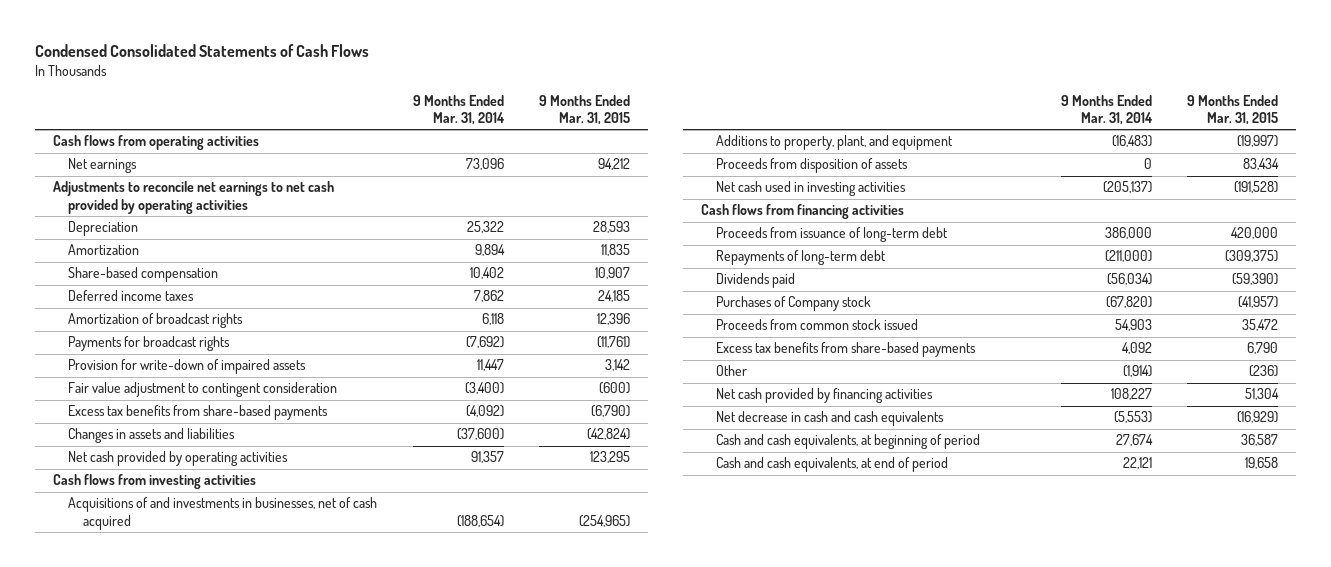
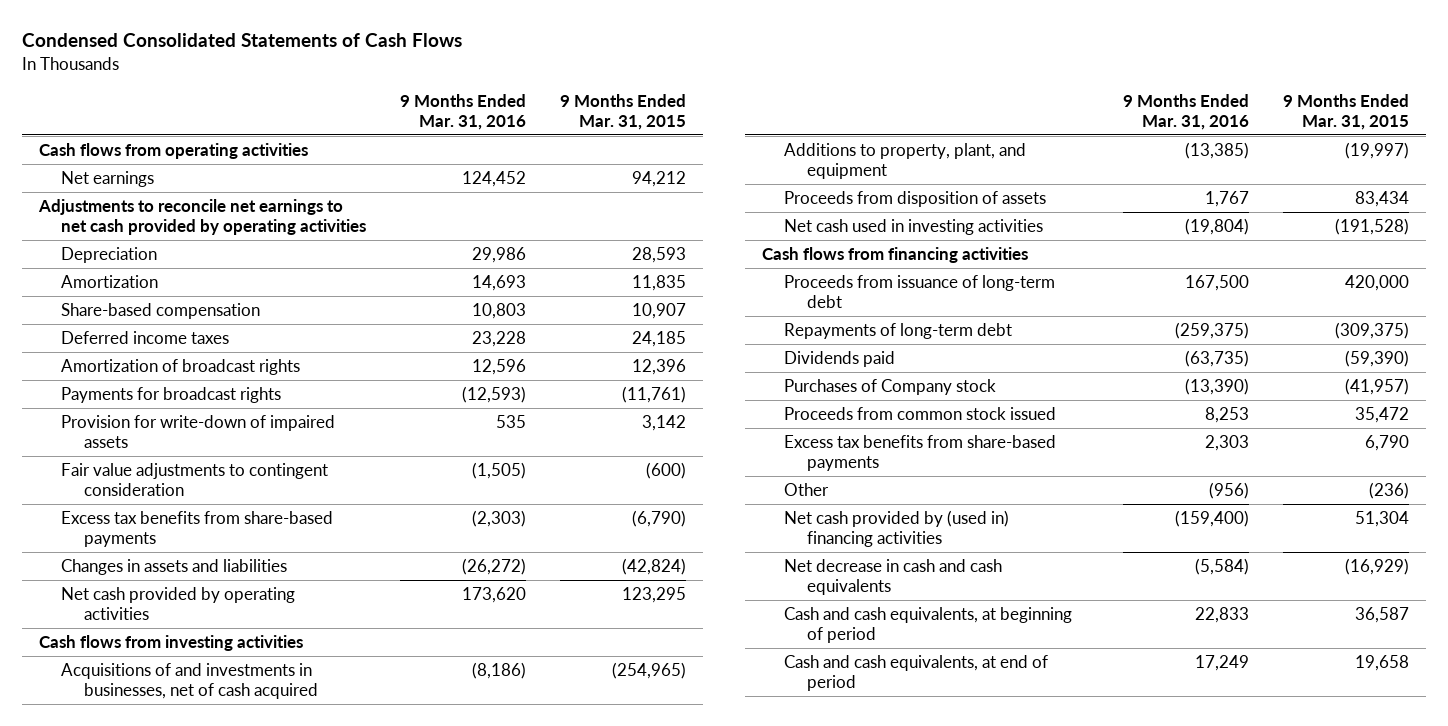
[412,95,505,126] 9 Months Ended Mar. 31, 2014 -> none
none -> [400,93,527,130] 9 Months Ended Mar. 31, 2016
[68,382,338,398] Fair value adjustment to contingent consideration -> [61,463,329,497] Fair value adjustments to contingent consideration
[715,388,933,404] Net cash provided by financing activities -> [784,510,1010,548] Net cash provided by (used in) financing activities

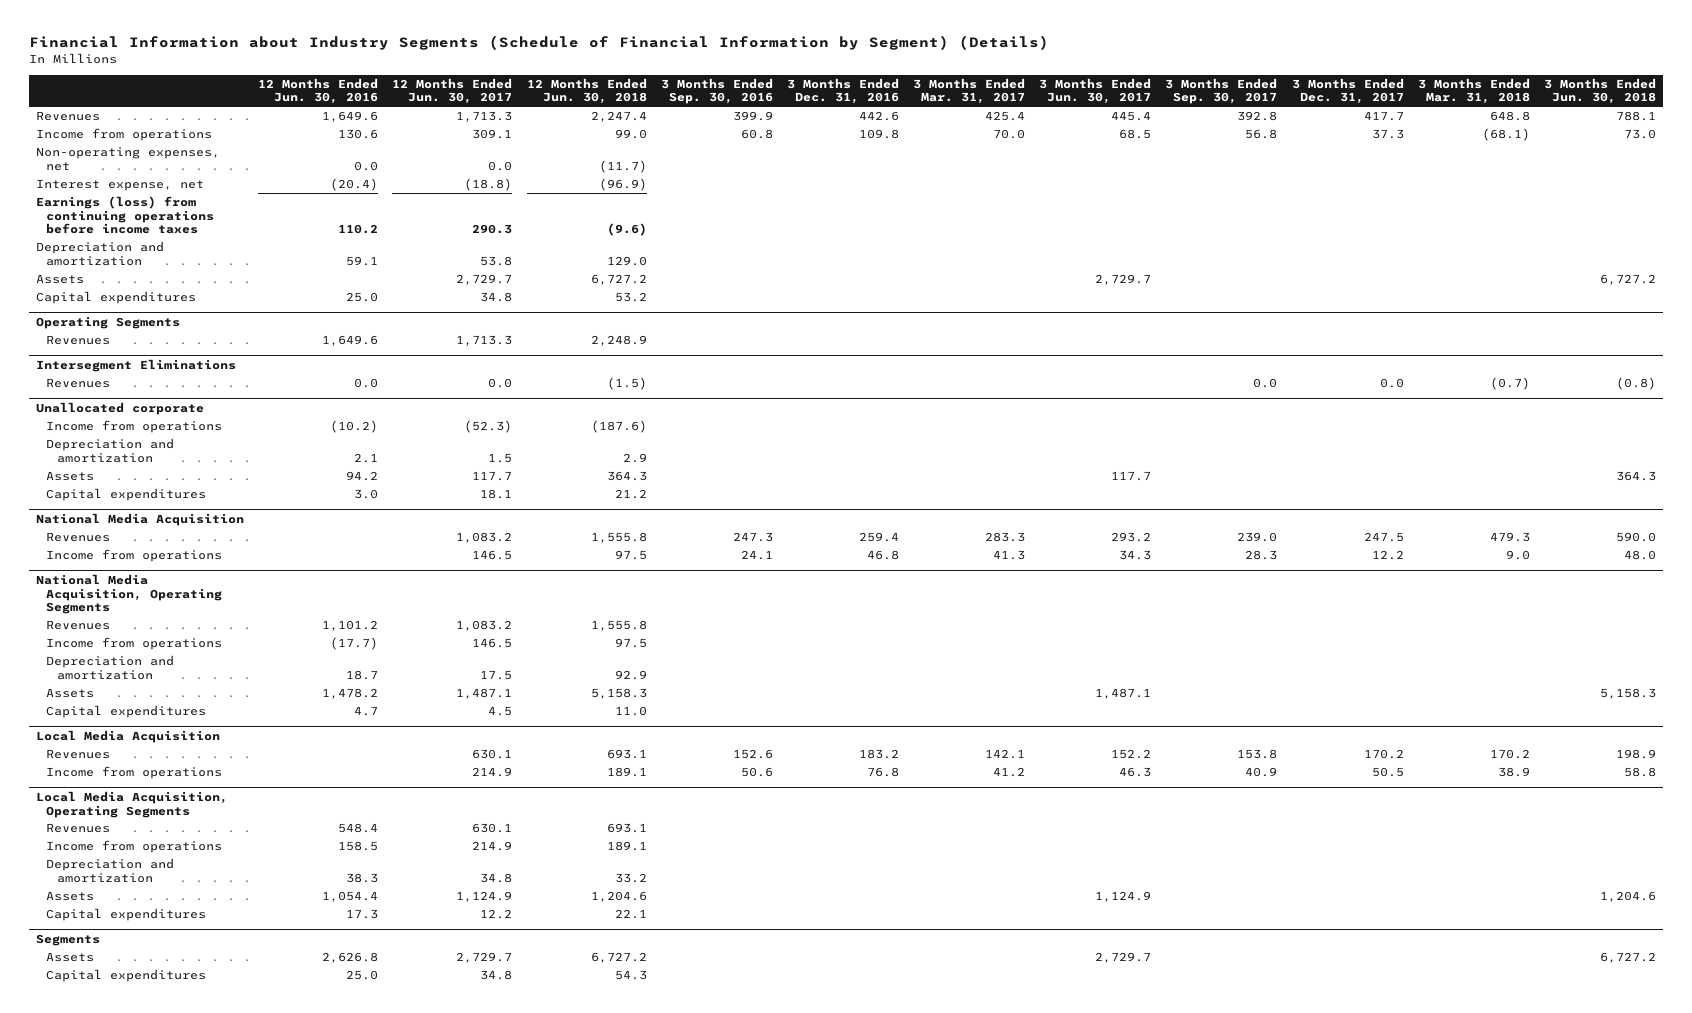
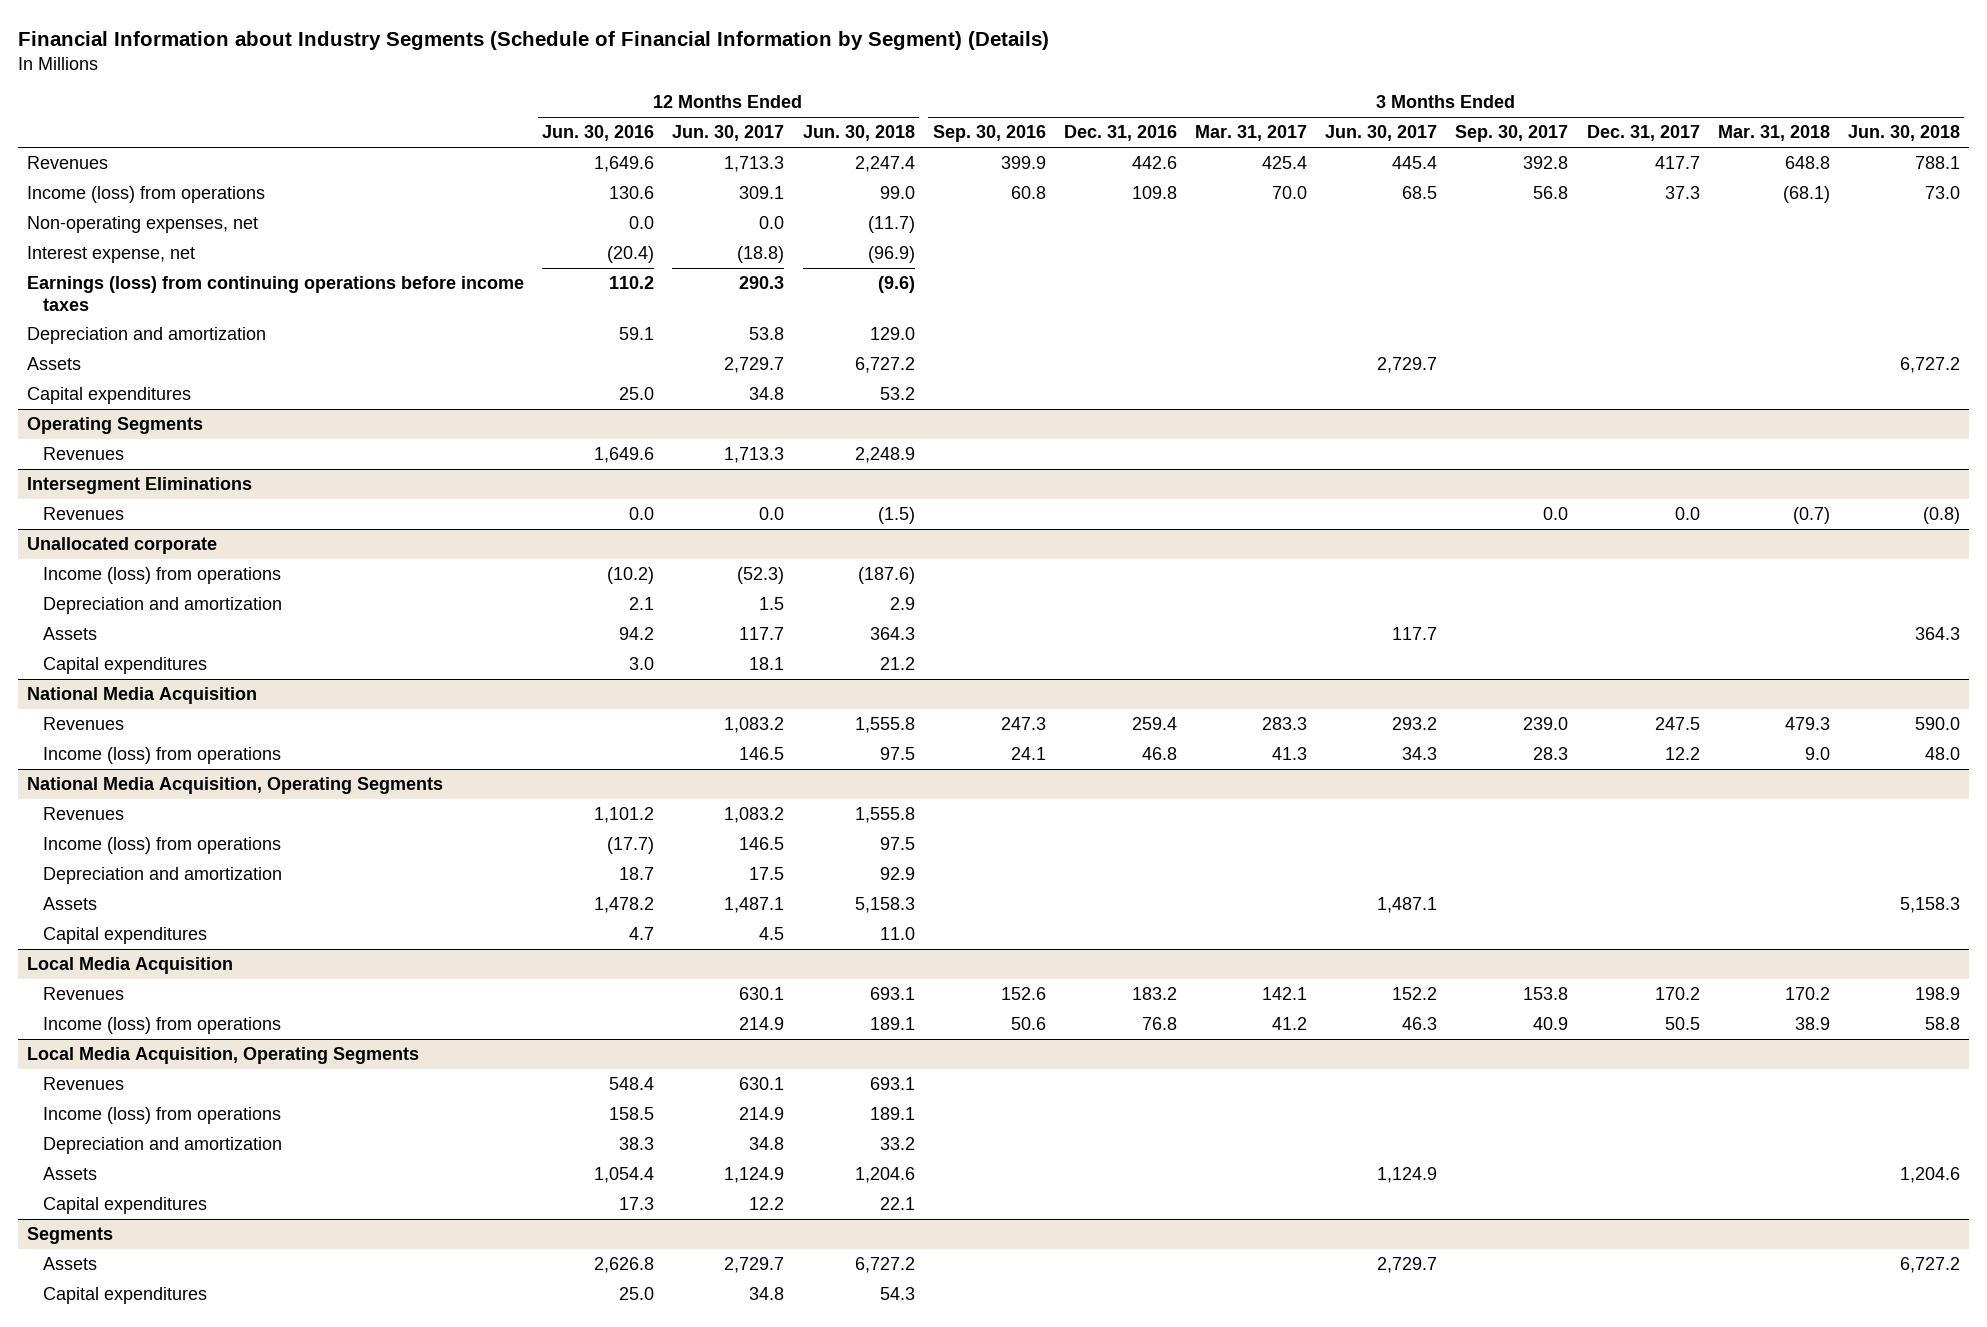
[36,127,213,141] Income from operations -> [27,186,266,204] Income (loss) from operations
[46,419,223,433] Income from operations -> [42,567,281,585] Income (loss) from operations
[46,548,223,562] Income from operations -> [42,747,281,765] Income (loss) from operations
[46,636,223,650] Income from operations -> [42,837,281,855] Income (loss) from operations
[46,765,223,779] Income from operations -> [42,1017,281,1035] Income (loss) from operations
[46,839,223,853] Income from operations -> [42,1107,281,1125] Income (loss) from operations

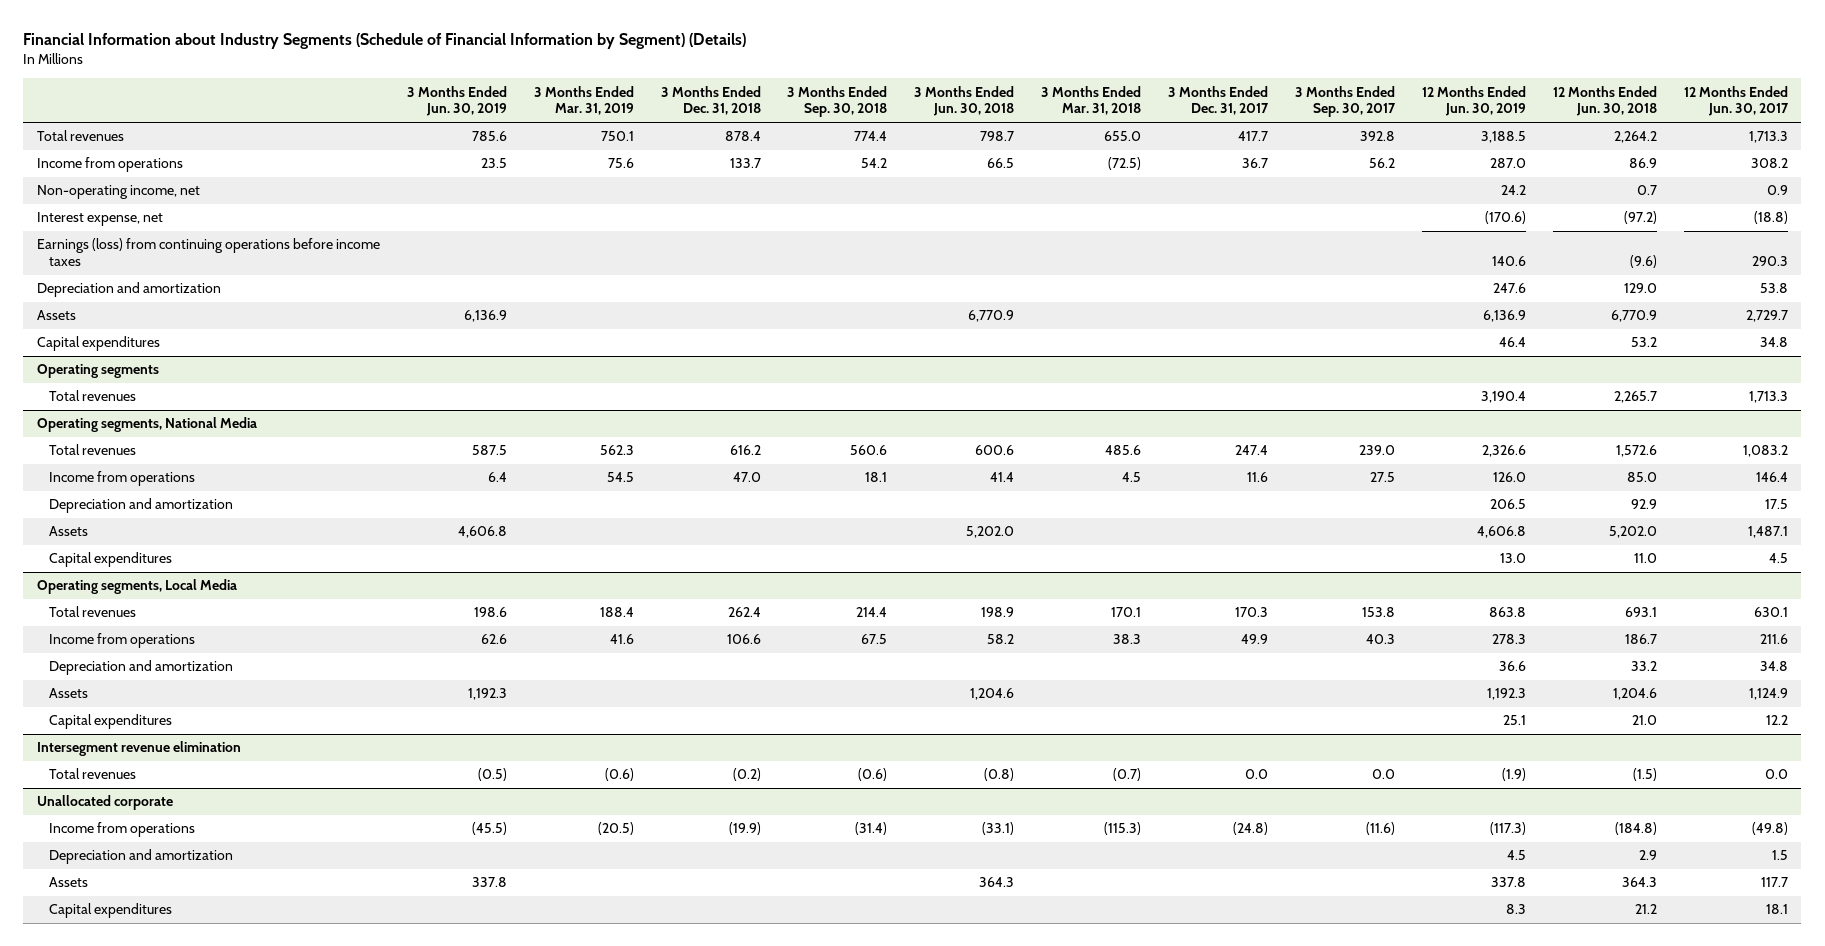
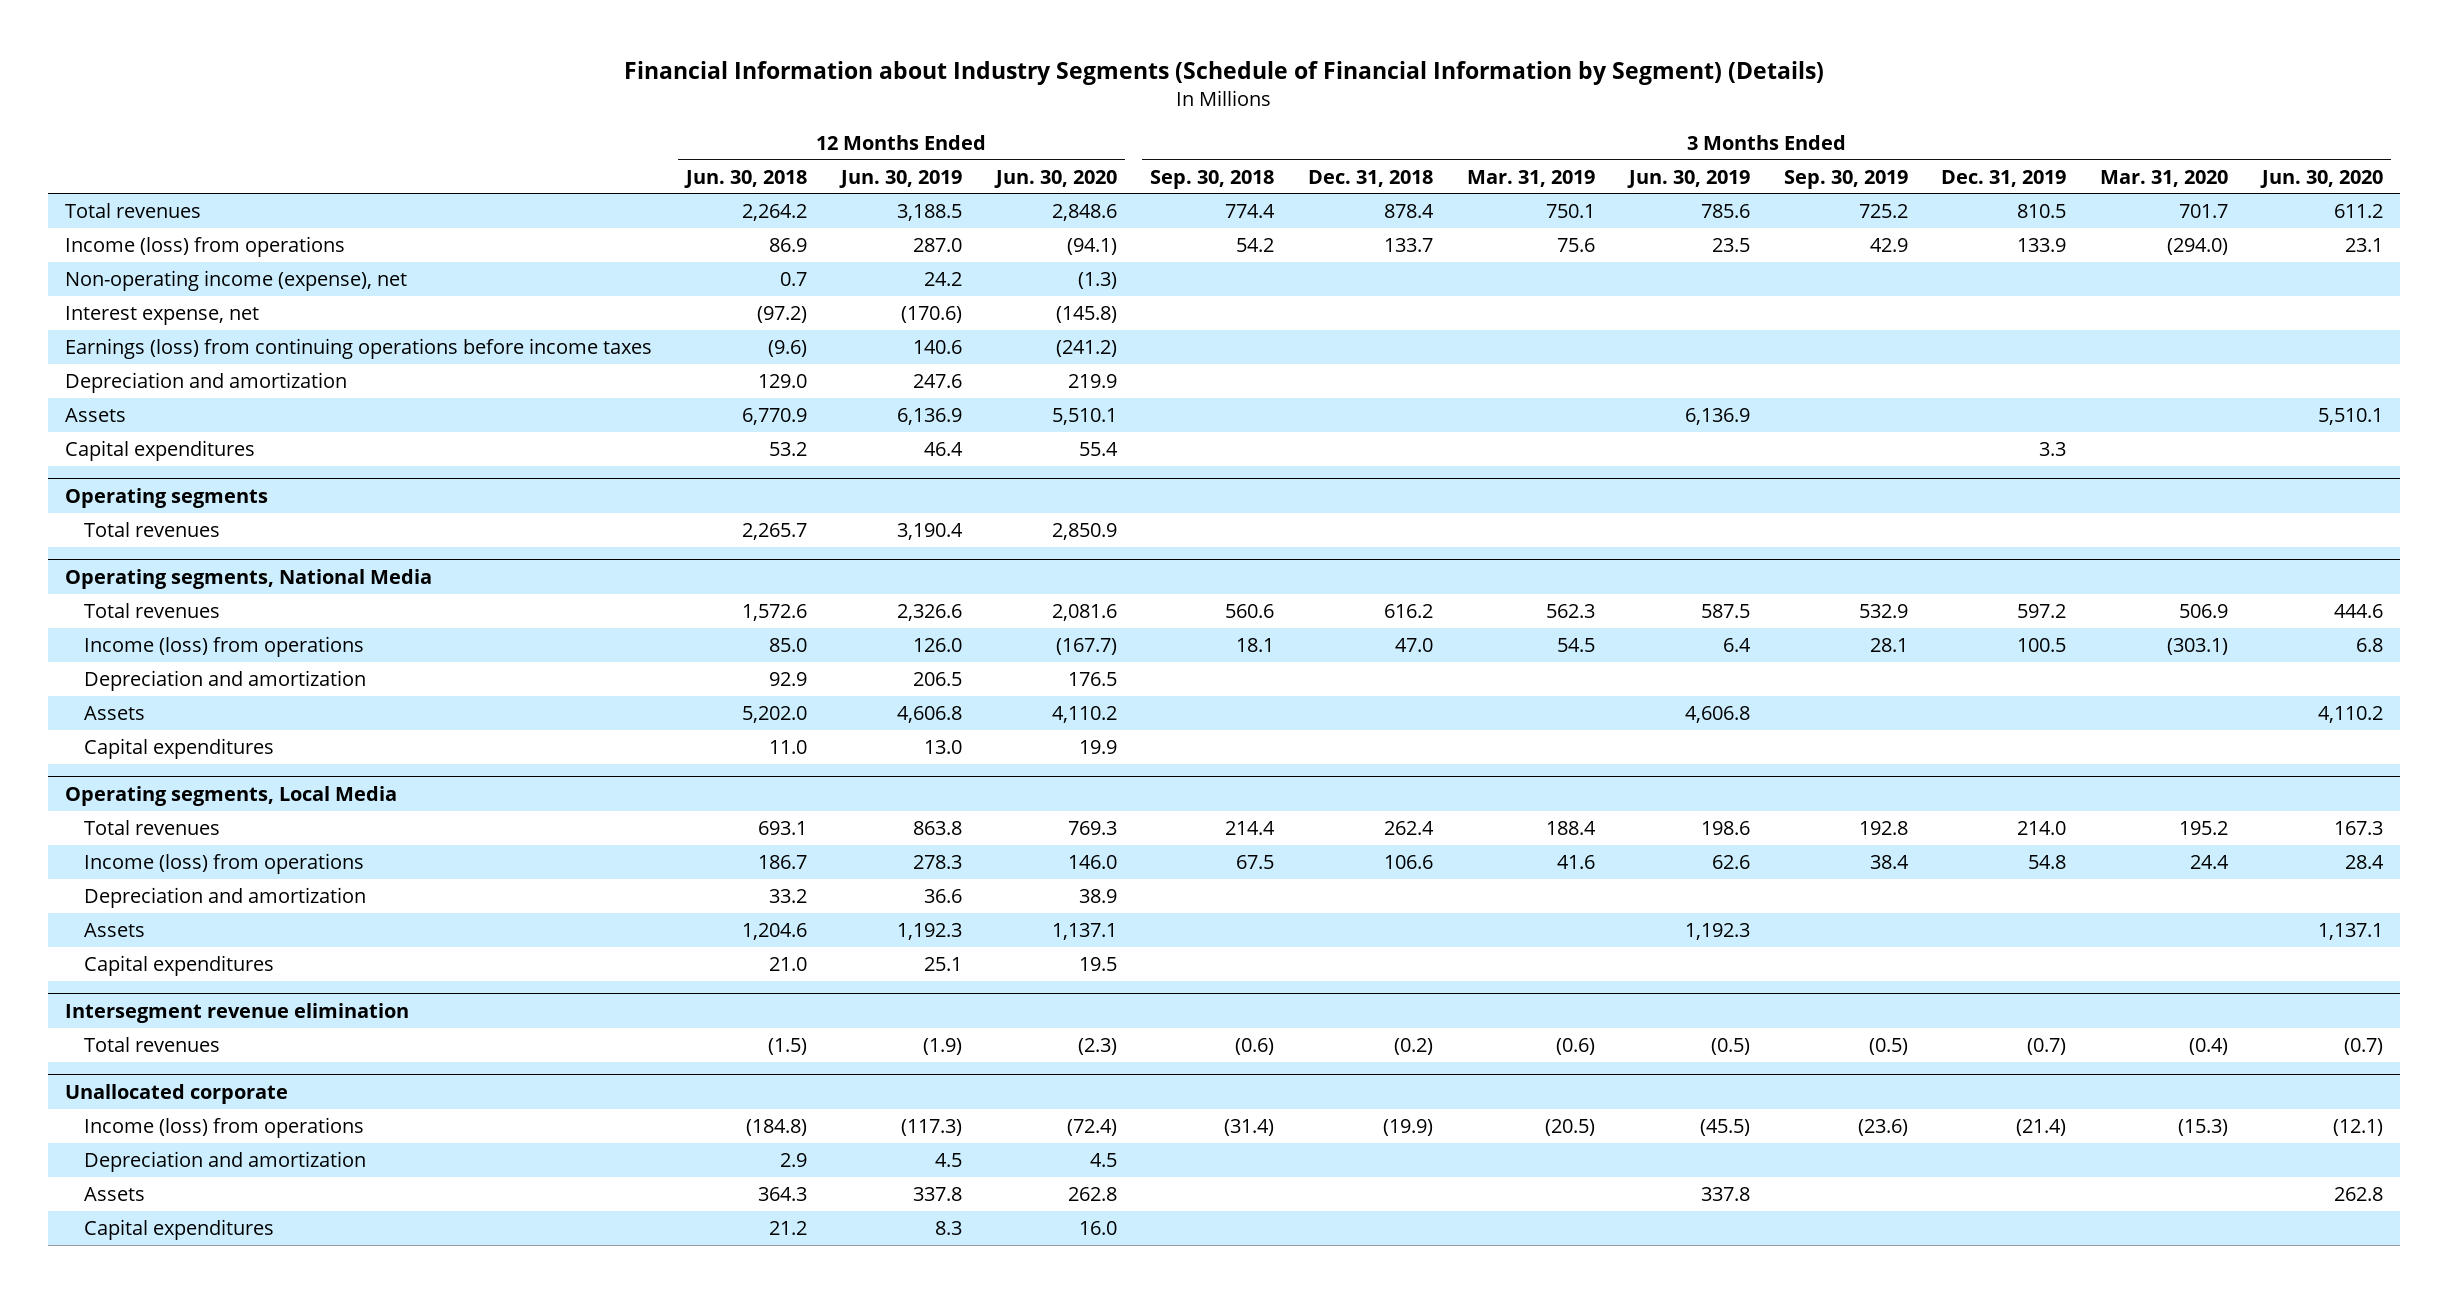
[914,85,1015,117] 3 Months Ended Jun. 30, 2018 -> none
[1041,85,1142,116] 3 Months Ended Mar. 31, 2018 -> none
[1168,85,1270,116] 3 Months Ended Dec. 31, 2017 -> none
[1294,85,1396,118] 3 Months Ended Sep. 30, 2017 -> none
[1683,85,1789,117] 12 Months Ended Jun. 30, 2017 -> none
none -> [993,169,1117,188] Jun. 30, 2020
none -> [1783,169,1908,189] Sep. 30, 2019
none -> [1941,169,2067,187] Dec. 31, 2019
none -> [2100,169,2229,187] Mar. 31, 2020
none -> [2259,169,2383,188] Jun. 30, 2020
[36,157,183,173] Income from operations -> [65,235,346,257] Income (loss) from operations
[36,185,200,200] Non-operating income, net -> [65,269,408,291] Non-operating income (expense), net
[49,471,196,487] Income from operations -> [83,635,364,657] Income (loss) from operations
[49,633,196,649] Income from operations -> [83,852,364,874] Income (loss) from operations
[49,822,196,838] Income from operations -> [83,1116,364,1138] Income (loss) from operations

